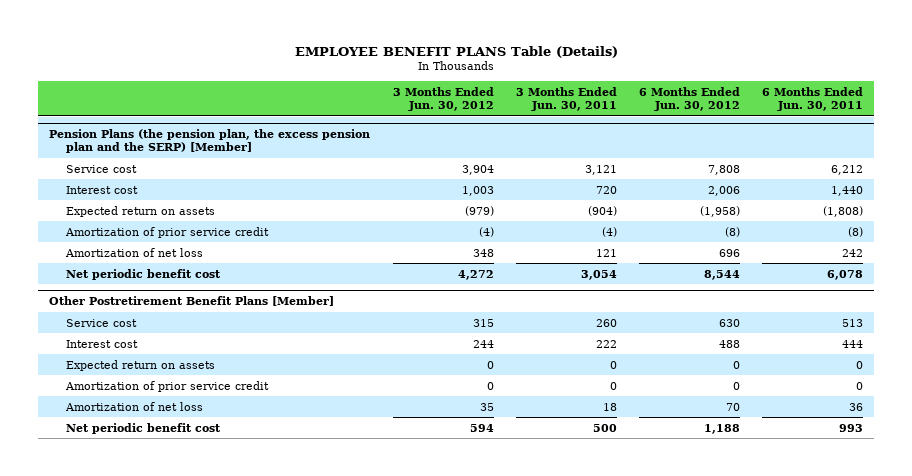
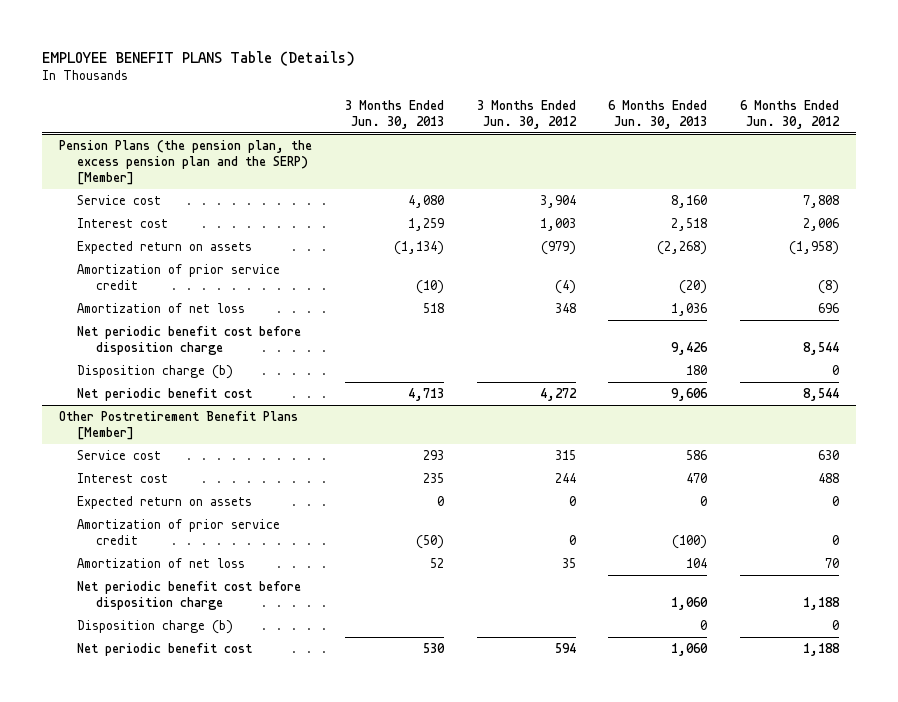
[515,87,617,112] 3 Months Ended Jun. 30, 2011 -> none
[761,87,863,112] 6 Months Ended Jun. 30, 2011 -> none
none -> [344,99,444,129] 3 Months Ended Jun. 30, 2013
none -> [608,99,708,129] 6 Months Ended Jun. 30, 2013
none -> [77,326,302,356] Net periodic benefit cost before disposition charge
none -> [77,365,234,380] Disposition charge (b)
none -> [77,581,302,611] Net periodic benefit cost before disposition charge
none -> [77,620,234,635] Disposition charge (b)

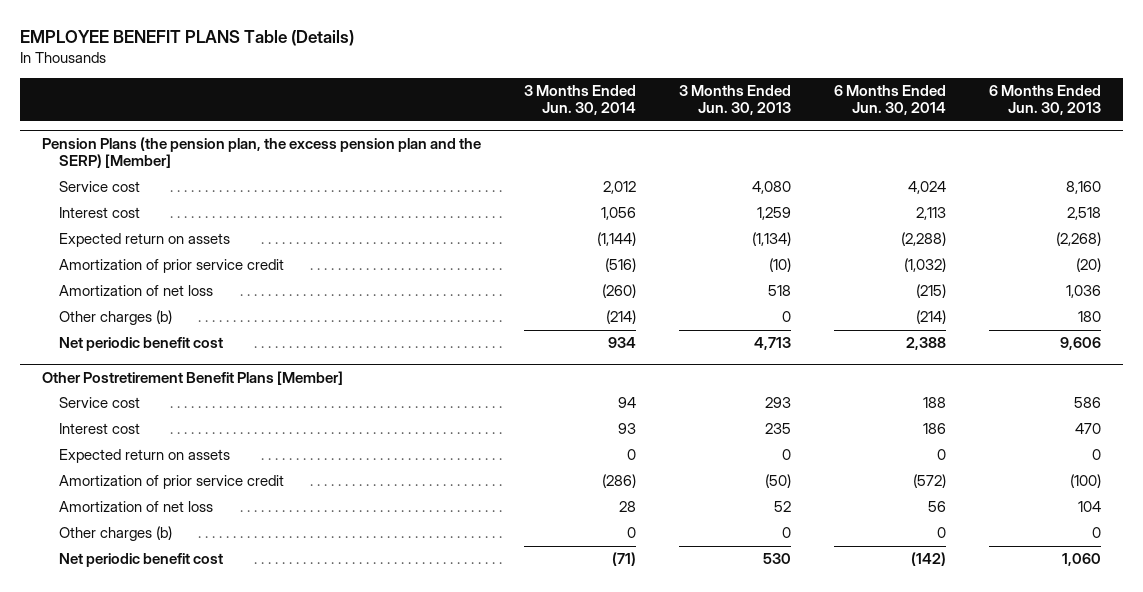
[476,99,577,129] 3 Months Ended Jun. 30, 2012 -> none
[740,99,841,129] 6 Months Ended Jun. 30, 2012 -> none
none -> [523,85,636,116] 3 Months Ended Jun. 30, 2014
none -> [834,85,947,116] 6 Months Ended Jun. 30, 2014
[77,326,302,356] Net periodic benefit cost before disposition charge -> none
[77,365,234,380] Disposition charge (b) -> none
none -> [58,310,172,326] Other charges (b)
[77,581,302,611] Net periodic benefit cost before disposition charge -> none
[77,620,234,635] Disposition charge (b) -> none
none -> [58,526,172,542] Other charges (b)

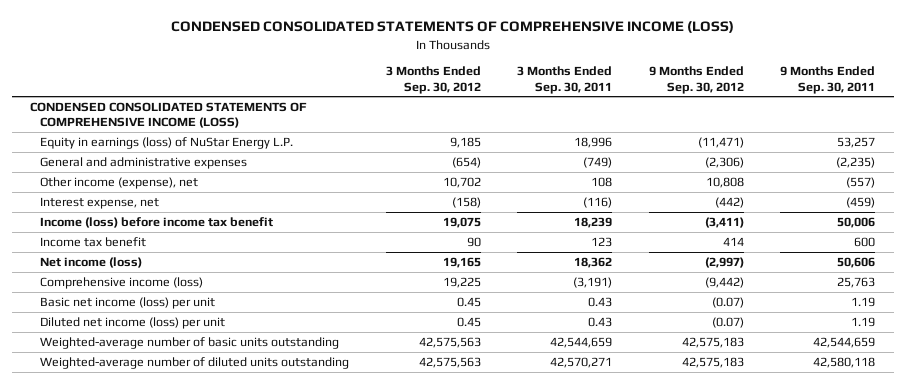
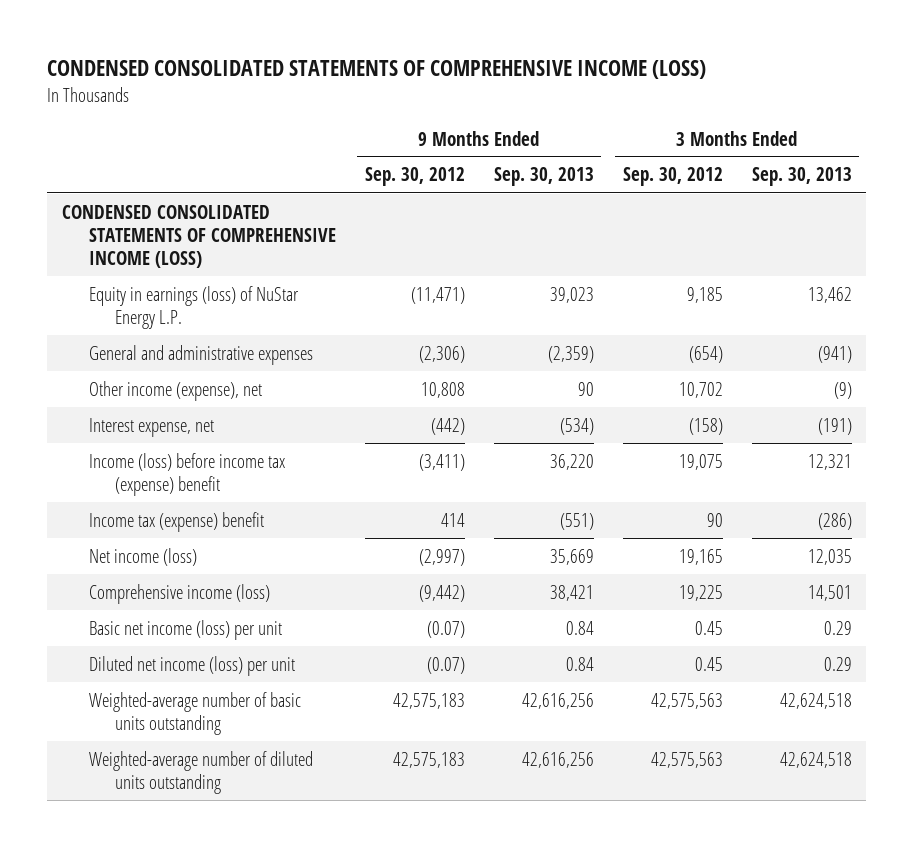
[517,66,613,94] 3 Months Ended Sep. 30, 2011 -> none
[780,66,876,94] 9 Months Ended Sep. 30, 2011 -> none
none -> [493,167,594,187] Sep. 30, 2013
none -> [751,167,852,187] Sep. 30, 2013
[39,216,273,228] Income (loss) before income tax benefit -> [88,452,285,496] Income (loss) before income tax (expense) benefit
[39,236,146,247] Income tax benefit -> [88,511,264,532] Income tax (expense) benefit

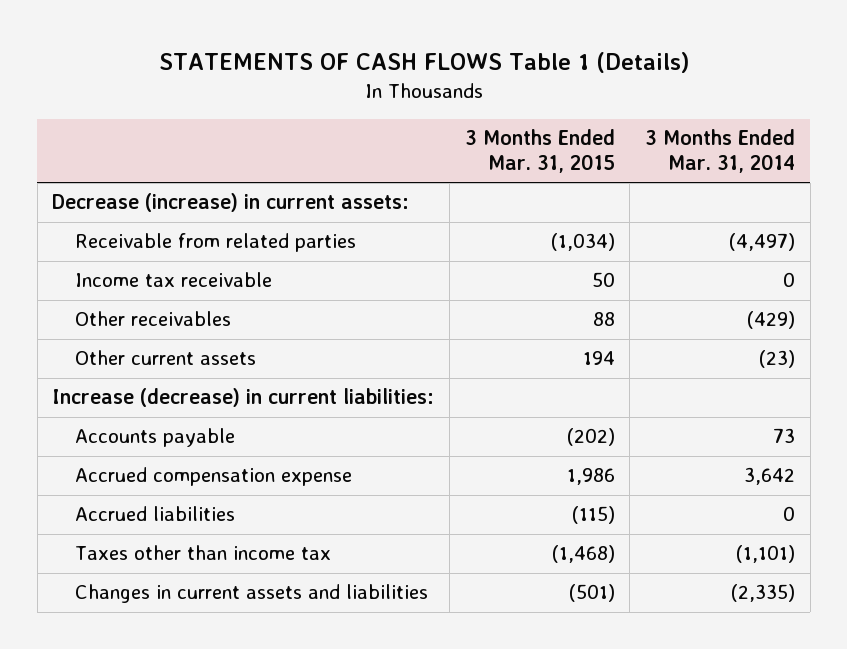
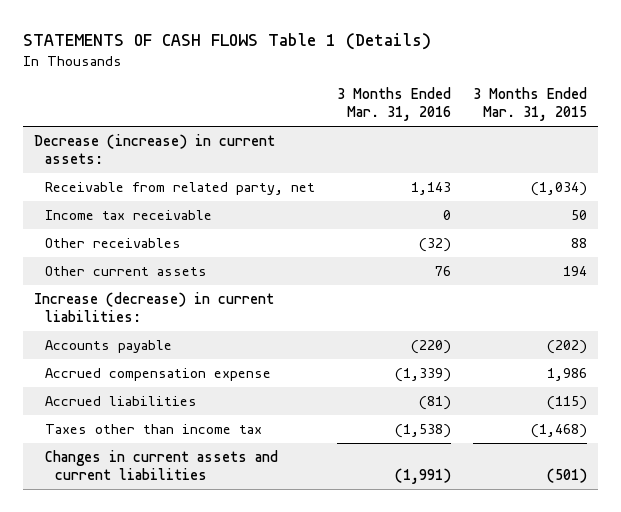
[645,129,796,173] 3 Months Ended Mar. 31, 2014 -> none
none -> [336,87,451,122] 3 Months Ended Mar. 31, 2016
[74,233,356,253] Receivable from related parties -> [44,181,315,195] Receivable from related party, net
[74,584,428,604] Changes in current assets and liabilities -> [44,449,278,481] Changes in current assets and current liabilities

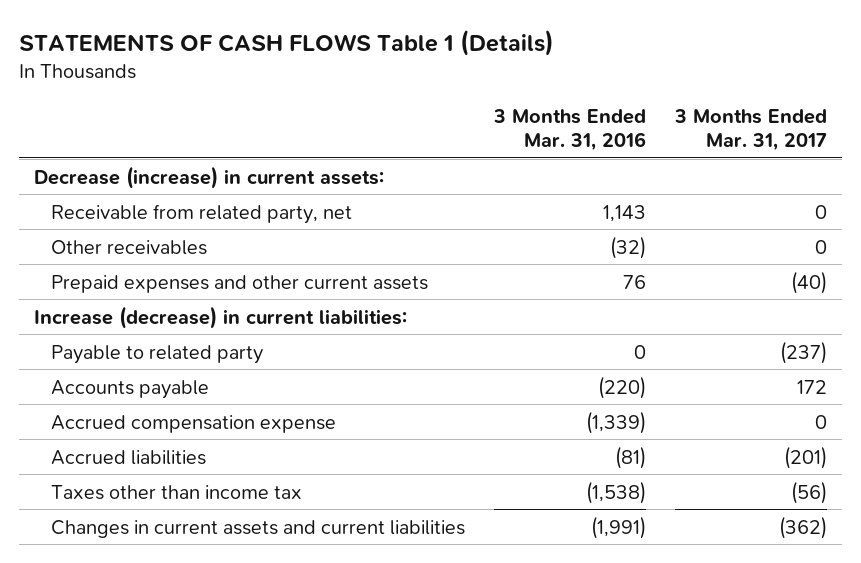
[473,87,588,122] 3 Months Ended Mar. 31, 2015 -> none
none -> [674,108,828,152] 3 Months Ended Mar. 31, 2017
[44,209,212,220] Income tax receivable -> none
[44,265,207,276] Other current assets -> [51,274,429,293] Prepaid expenses and other current assets
none -> [51,344,264,364] Payable to related party

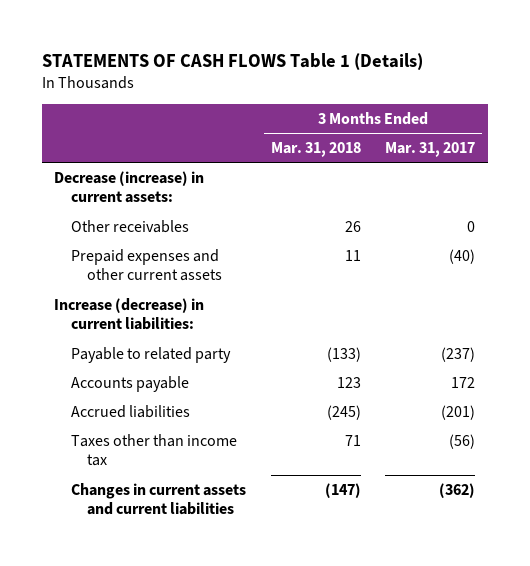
[493,108,647,152] 3 Months Ended Mar. 31, 2016 -> none
none -> [270,141,361,157] Mar. 31, 2018
[51,203,353,224] Receivable from related party, net -> none
[51,414,337,433] Accrued compensation expense -> none

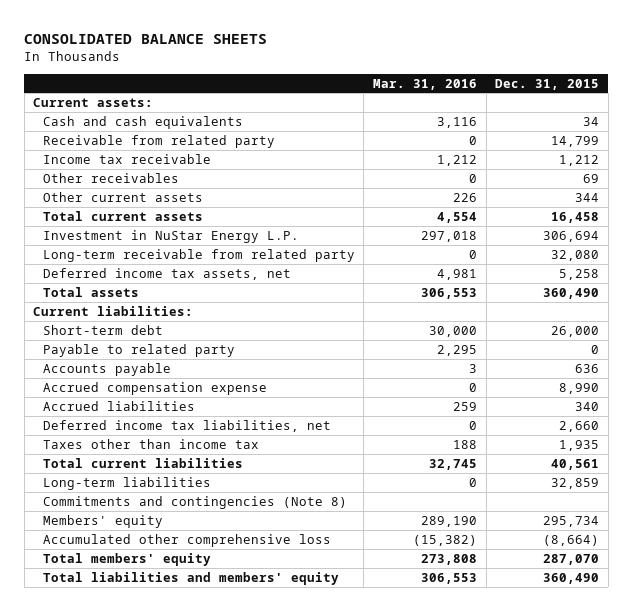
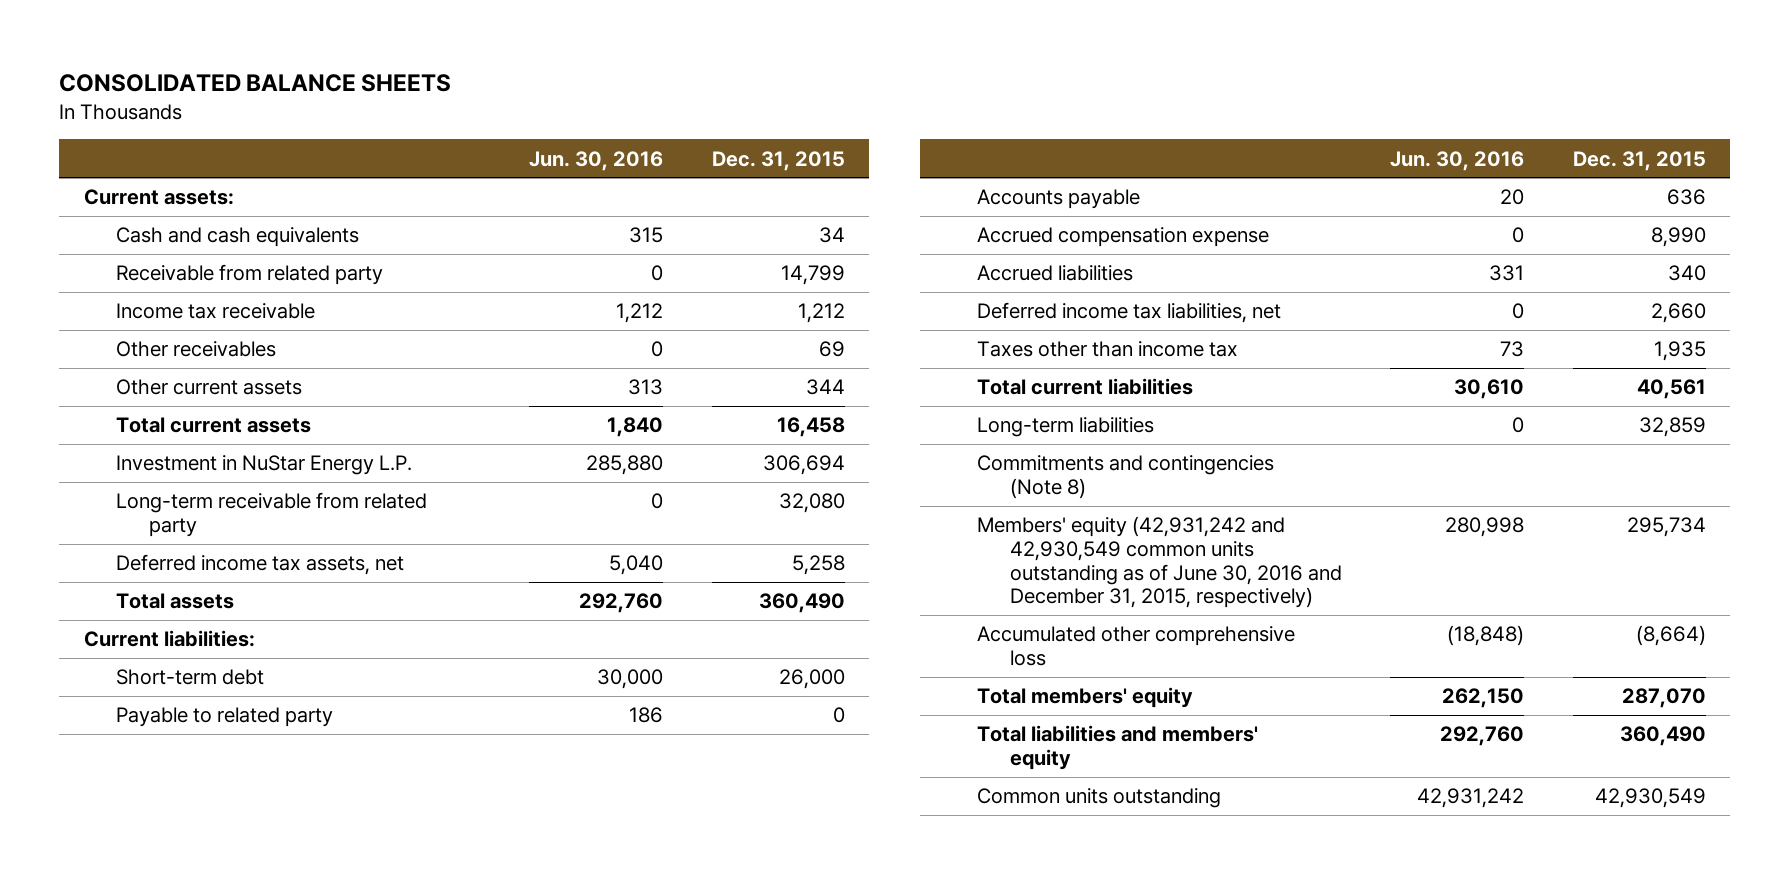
[373,78,478,90] Mar. 31, 2016 -> none
none -> [529,150,664,171] Jun. 30, 2016
[42,514,163,528] Members' equity -> [977,516,1342,609] Members' equity (42,931,242 and 42,930,549 common units outstanding as of June 30, 2016 and December 31, 2015, respectively)
none -> [977,788,1222,809] Common units outstanding

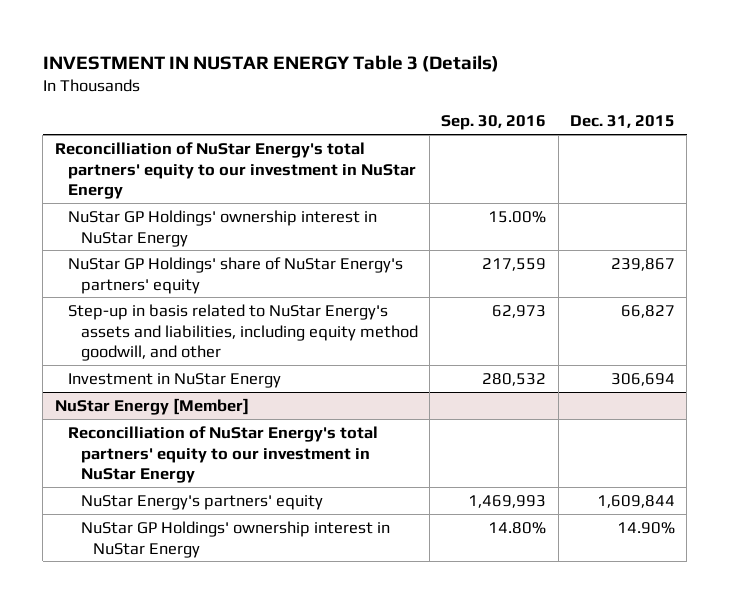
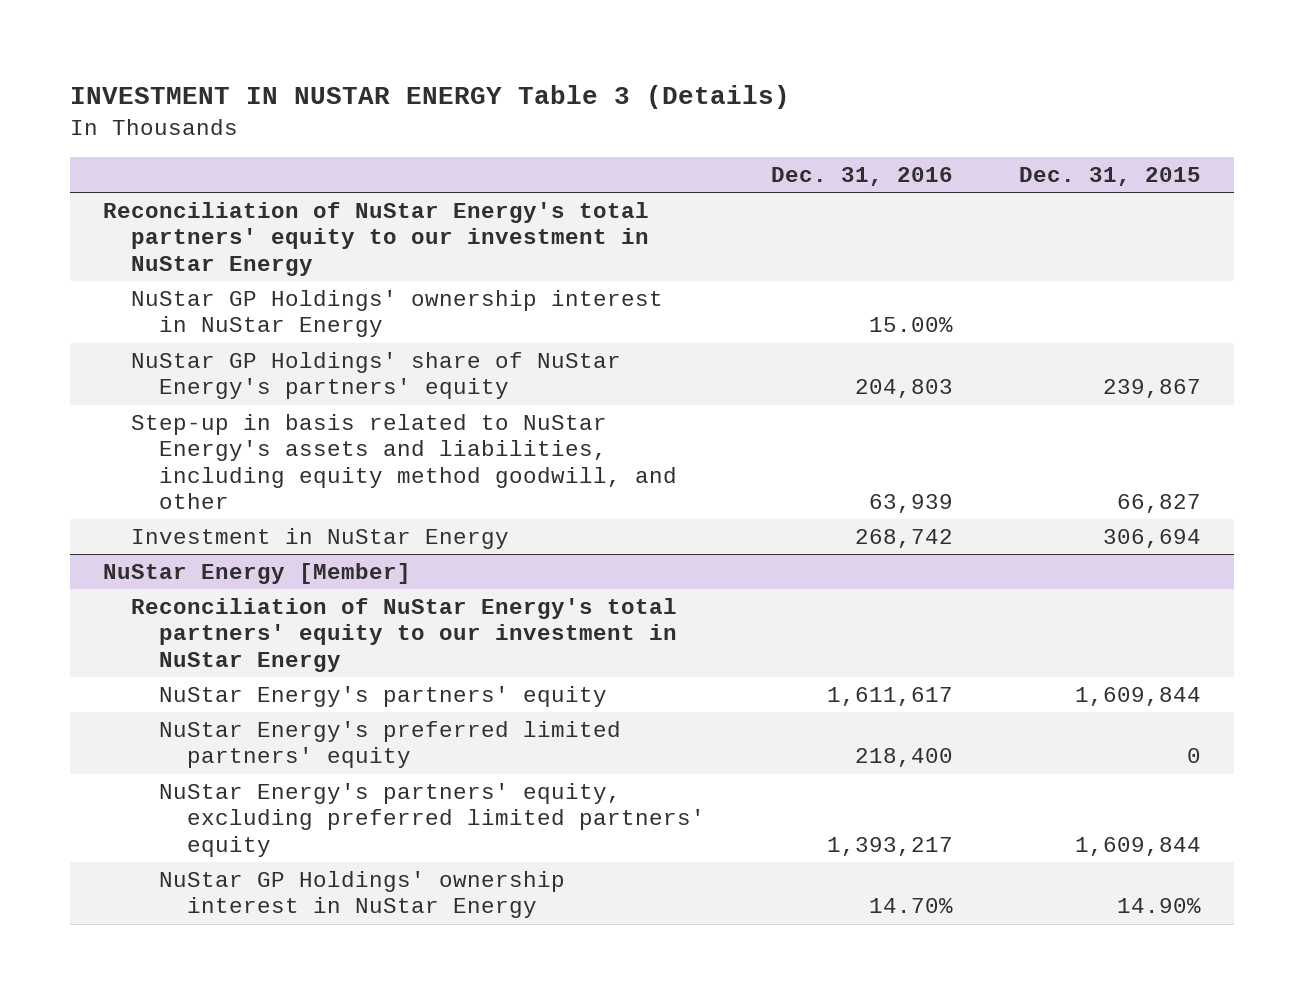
[441,115,547,131] Sep. 30, 2016 -> none
none -> [770,167,953,187] Dec. 31, 2016
[54,141,416,200] Reconcilliation of NuStar Energy's total partners' equity to our investment in NuStar Energy -> [102,202,649,276] Reconciliation of NuStar Energy's total partners' equity to our investment in NuStar Energy
[67,425,378,484] Reconcilliation of NuStar Energy's total partners' equity to our investment in NuStar Energy -> [130,598,677,672] Reconciliation of NuStar Energy's total partners' equity to our investment in NuStar Energy
none -> [158,721,621,769] NuStar Energy's preferred limited partners' equity
none -> [158,783,705,857] NuStar Energy's partners' equity, excluding preferred limited partners' equity

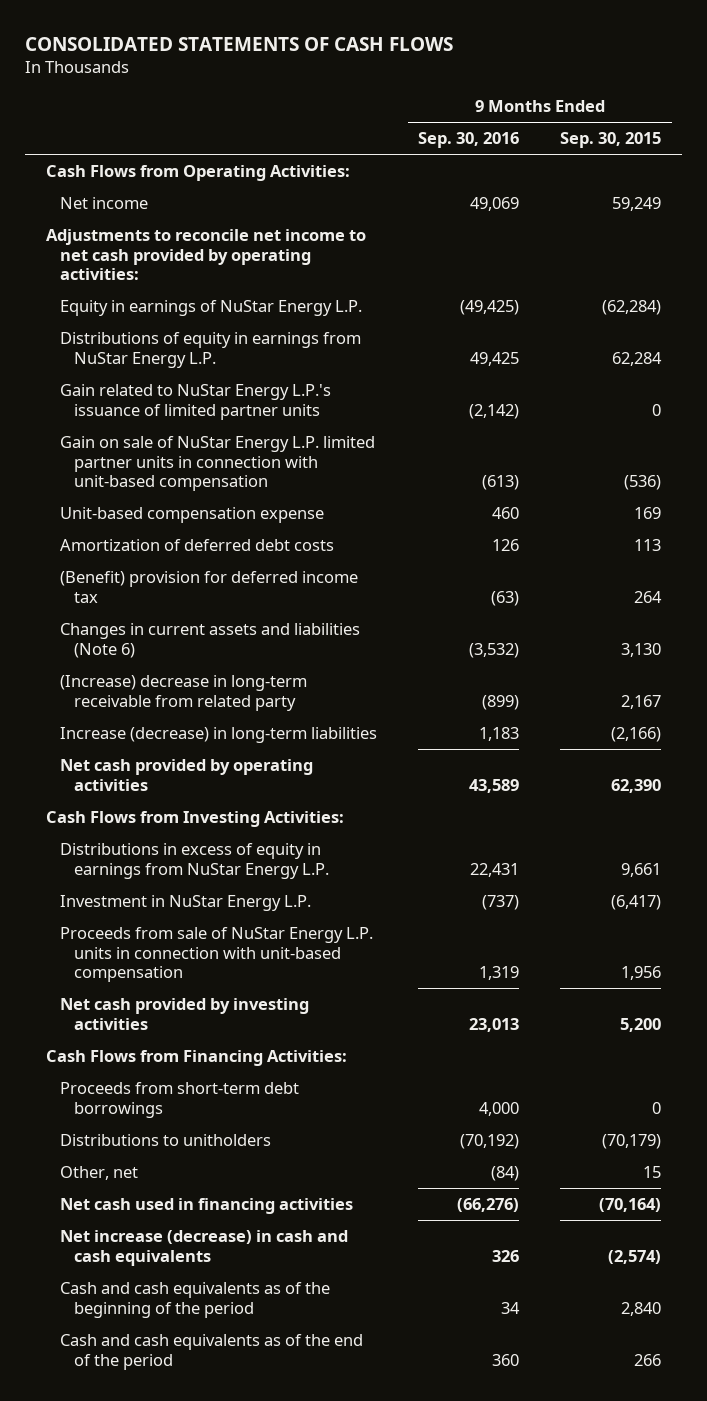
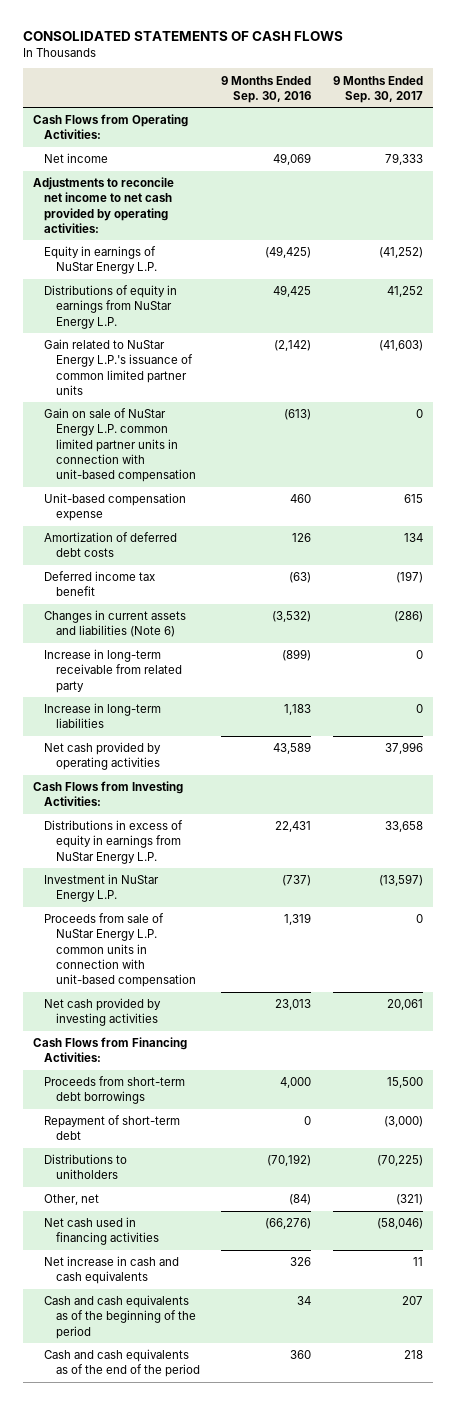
[560,131,662,148] Sep. 30, 2015 -> none
none -> [332,75,423,103] 9 Months Ended Sep. 30, 2017
[59,383,331,420] Gain related to NuStar Energy L.P.'s issuance of limited partner units -> [44,339,193,395] Gain related to NuStar Energy L.P.'s issuance of common limited partner units
[59,435,375,492] Gain on sale of NuStar Energy L.P. limited partner units in connection with unit-based compensation -> [44,408,196,482] Gain on sale of NuStar Energy L.P. common limited partner units in connection with unit-based compensation
[59,570,358,603] (Benefit) provision for deferred income tax -> [44,571,156,597] Deferred income tax benefit
[59,674,307,711] (Increase) decrease in long-term receivable from related party -> [44,649,182,693] Increase in long-term receivable from related party
[59,726,377,743] Increase (decrease) in long-term liabilities -> [44,703,162,729] Increase in long-term liabilities
[59,926,373,983] Proceeds from sale of NuStar Energy L.P. units in connection with unit-based compensation -> [44,913,196,987] Proceeds from sale of NuStar Energy L.P. common units in connection with unit-based compensation
none -> [44,1115,181,1141] Repayment of short-term debt
[59,1229,348,1266] Net increase (decrease) in cash and cash equivalents -> [44,1256,180,1285] Net increase in cash and cash equivalents

